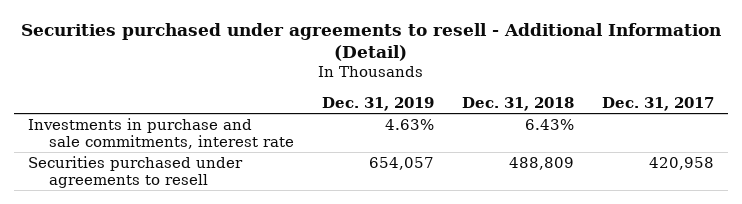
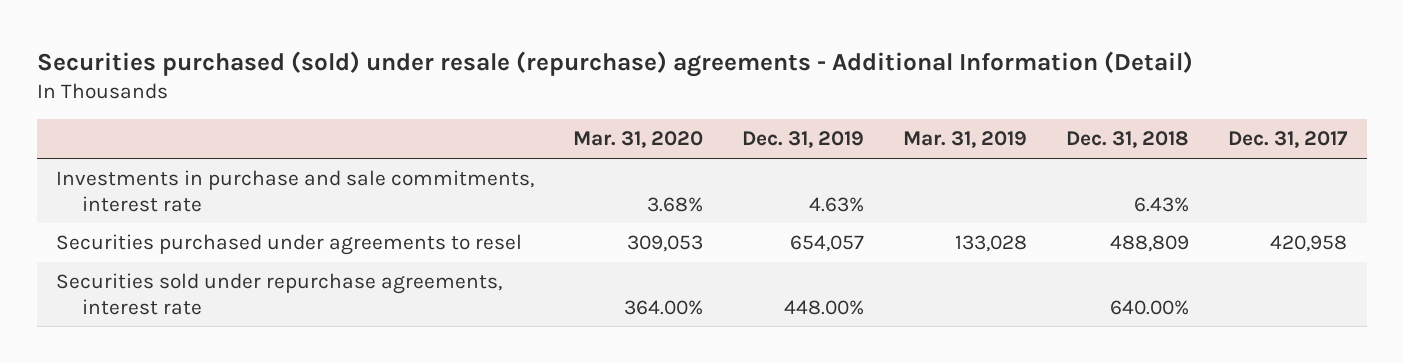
[20,22,721,61] Securities purchased under agreements to resell - Additional Information (Detail) -> [36,50,1193,77] Securities purchased (sold) under resale (repurchase) agreements - Additional Information (Detail)
none -> [573,131,704,149] Mar. 31, 2020
none -> [903,131,1028,149] Mar. 31, 2019
[27,155,243,188] Securities purchased under agreements to resell -> [56,234,523,256] Securities purchased under agreements to resel
none -> [56,273,503,315] Securities sold under repurchase agreements, interest rate

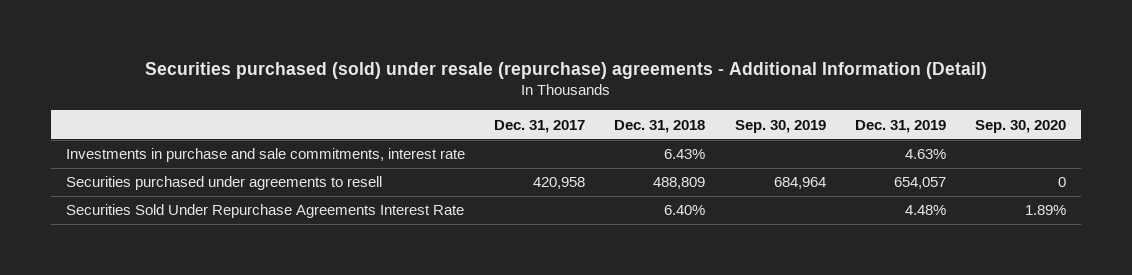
[573,131,704,149] Mar. 31, 2020 -> none
[903,131,1028,149] Mar. 31, 2019 -> none
none -> [734,119,826,133] Sep. 30, 2019
none -> [975,119,1067,133] Sep. 30, 2020
[56,234,523,256] Securities purchased under agreements to resel -> [65,176,382,191] Securities purchased under agreements to resell
[56,273,503,315] Securities sold under repurchase agreements, interest rate -> [65,204,464,219] Securities Sold Under Repurchase Agreements Interest Rate
[784,299,865,315] 448.00% -> [905,205,947,216] 4.48%
[1110,299,1190,315] 640.00% -> [664,205,706,216] 6.40%

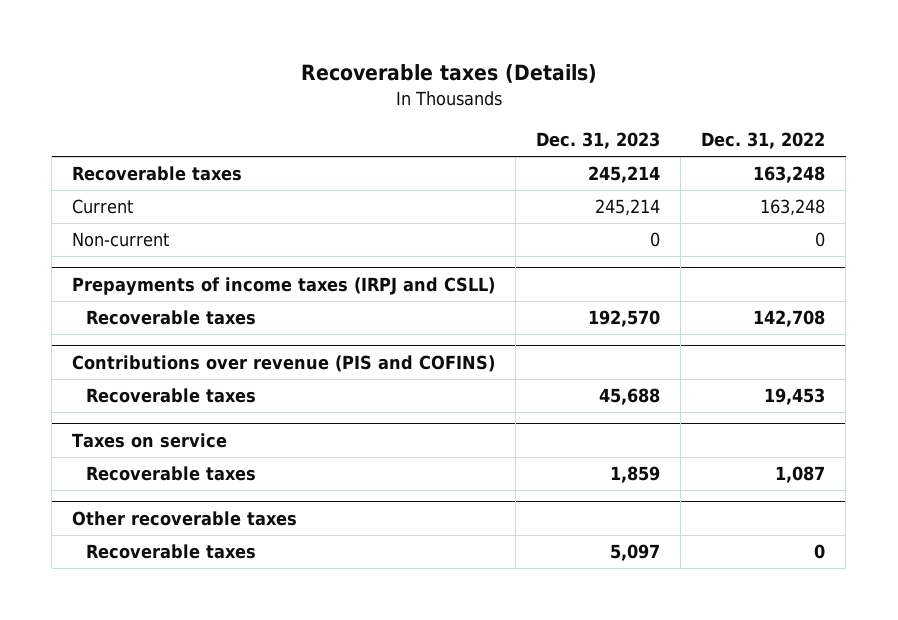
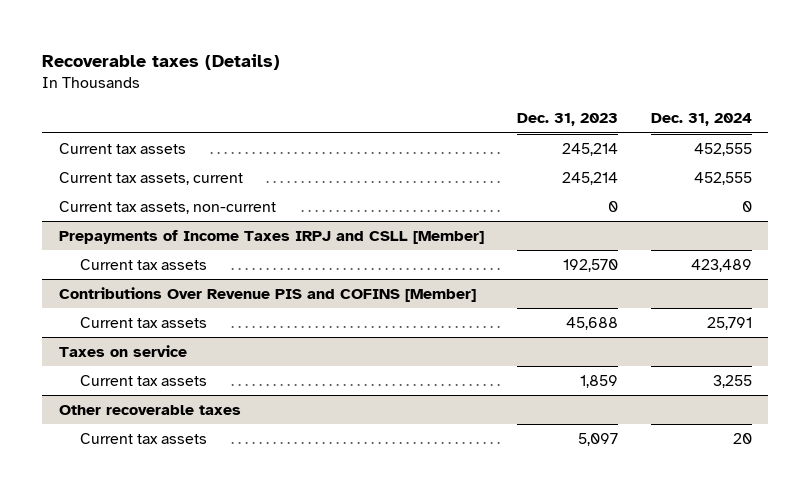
[701,132,826,150] Dec. 31, 2022 -> none
none -> [650,113,752,127] Dec. 31, 2024
[72,166,243,182] Recoverable taxes -> [58,143,186,155] Current tax assets
[72,199,134,215] Current -> [58,172,243,186] Current tax assets, current
[72,232,170,248] Non-current -> [58,201,276,215] Current tax assets, non-current
[72,277,496,296] Prepayments of income taxes (IRPJ and CSLL) -> [58,230,484,245] Prepayments of Income Taxes IRPJ and CSLL [Member]
[86,310,257,326] Recoverable taxes -> [79,259,207,271] Current tax assets
[72,355,496,373] Contributions over revenue (PIS and COFINS) -> [58,287,476,303] Contributions Over Revenue PIS and COFINS [Member]
[86,388,257,404] Recoverable taxes -> [79,317,207,329] Current tax assets
[86,466,257,482] Recoverable taxes -> [79,375,207,387] Current tax assets
[86,544,257,560] Recoverable taxes -> [79,433,207,445] Current tax assets

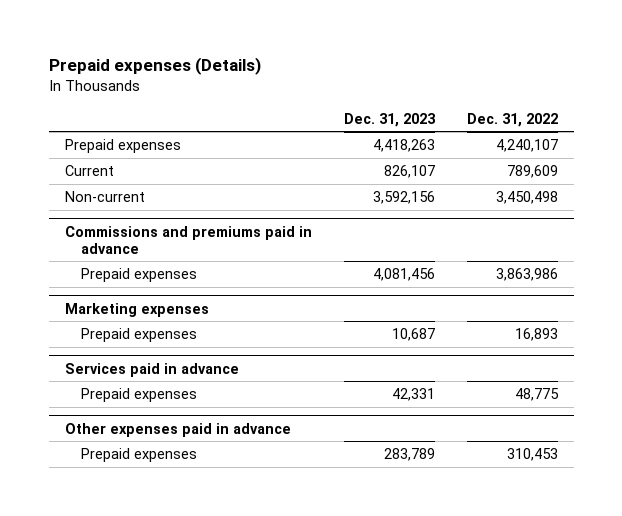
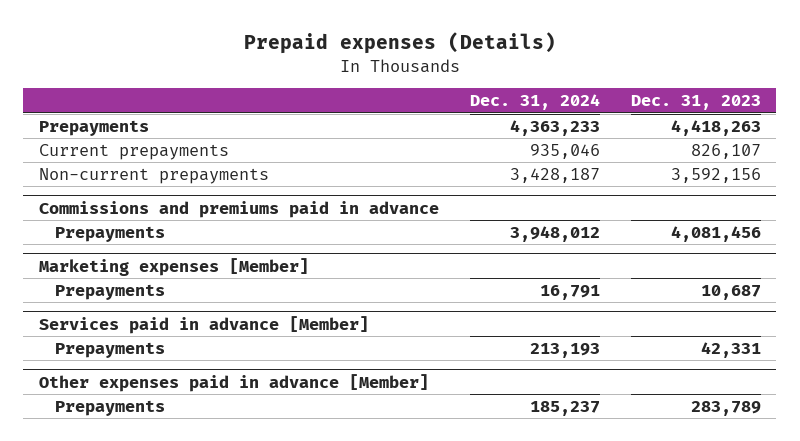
[466,112,558,127] Dec. 31, 2022 -> none
none -> [469,94,600,111] Dec. 31, 2024
[64,139,181,154] Prepaid expenses -> [38,120,149,137] Prepayments
[64,165,114,177] Current -> [38,144,229,161] Current prepayments
[64,191,145,203] Non-current -> [38,168,269,185] Non-current prepayments
[81,268,198,283] Prepaid expenses -> [55,226,166,243] Prepayments
[64,302,209,317] Marketing expenses -> [38,257,309,276] Marketing expenses [Member]
[81,328,198,343] Prepaid expenses -> [55,284,166,301] Prepayments
[64,362,239,377] Services paid in advance -> [38,315,369,334] Services paid in advance [Member]
[81,388,198,403] Prepaid expenses -> [55,342,166,359] Prepayments
[64,422,291,437] Other expenses paid in advance -> [38,373,429,392] Other expenses paid in advance [Member]
[81,448,198,463] Prepaid expenses -> [55,400,166,417] Prepayments

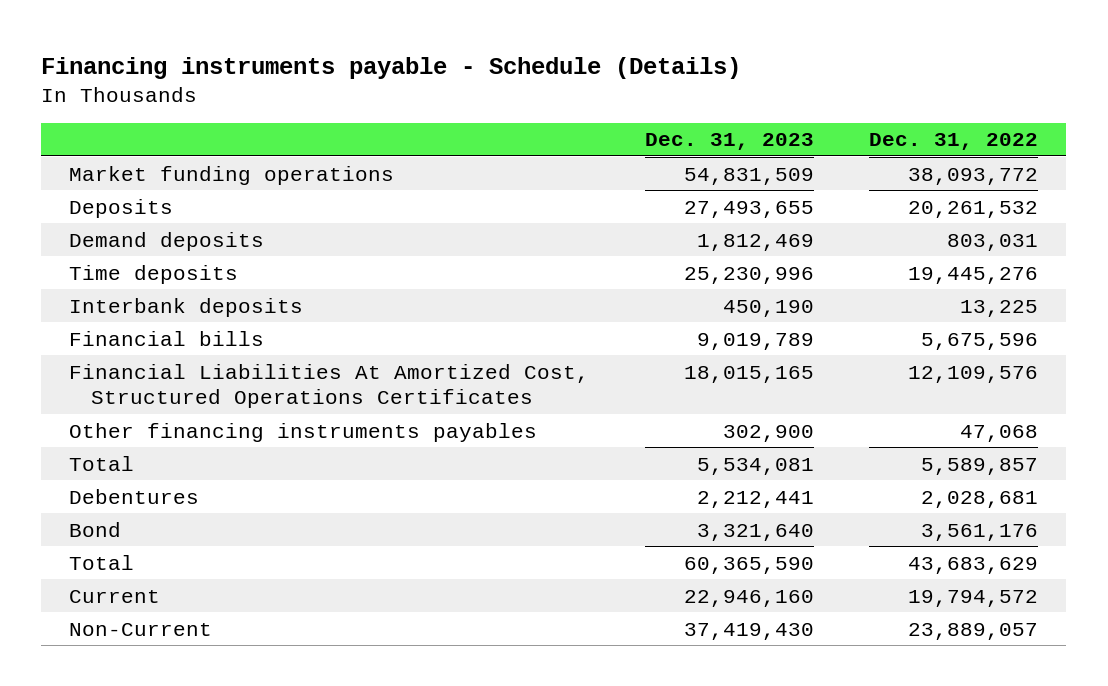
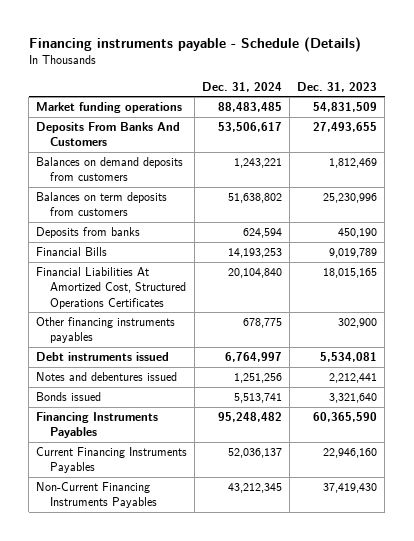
[869,133,1039,151] Dec. 31, 2022 -> none
none -> [202,81,283,92] Dec. 31, 2024
[69,198,174,218] Deposits -> [36,122,181,147] Deposits From Banks And Customers
[69,231,265,251] Demand deposits -> [36,157,184,182] Balances on demand deposits from customers
[69,264,239,284] Time deposits -> [36,192,168,217] Balances on term deposits from customers
[69,297,304,317] Interbank deposits -> [36,227,141,239] Deposits from banks
[69,330,265,346] Financial bills -> [36,247,108,257] Financial Bills
[69,455,135,471] Total -> [36,352,170,362] Debt instruments issued
[69,488,200,504] Debentures -> [36,372,178,382] Notes and debentures issued
[69,521,122,537] Bond -> [36,392,102,402] Bonds issued
[69,554,135,570] Total -> [36,412,159,439] Financing Instruments Payables
[69,589,161,603] Current -> [36,447,188,474] Current Financing Instruments Payables
[69,622,213,636] Non-Current -> [36,482,157,509] Non-Current Financing Instruments Payables

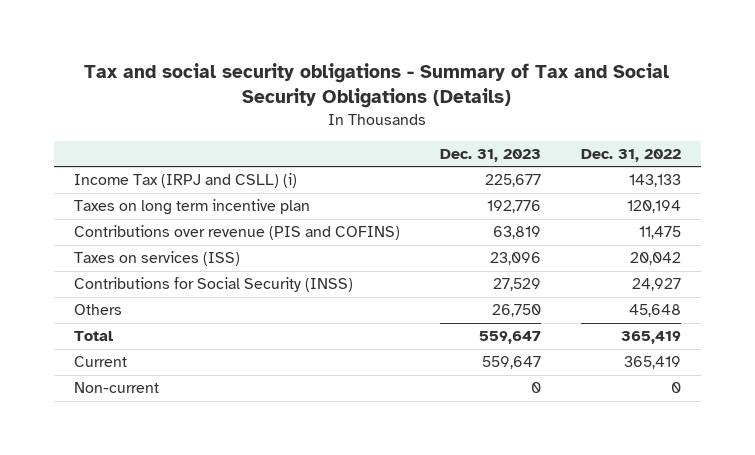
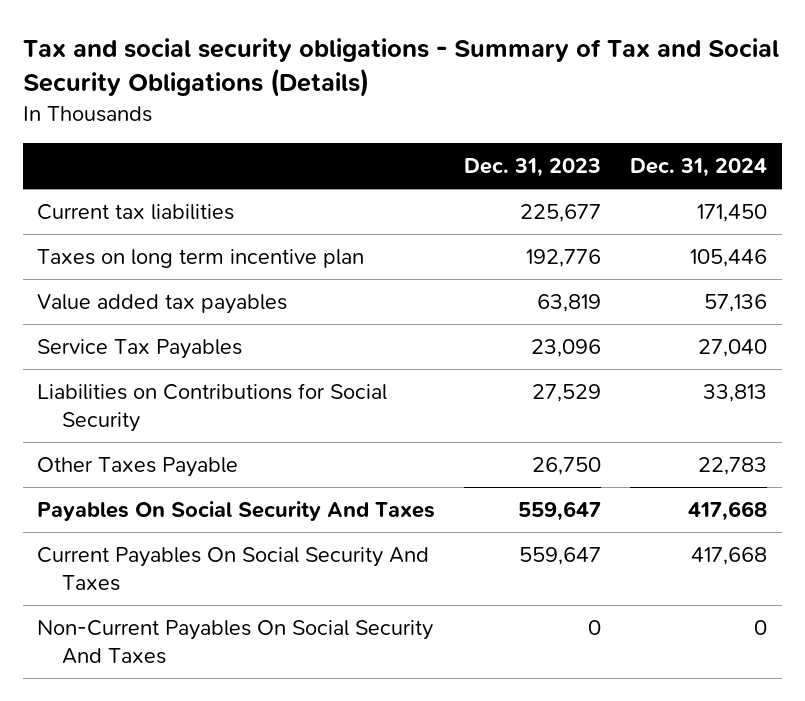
[580,149,681,163] Dec. 31, 2022 -> none
none -> [630,158,768,178] Dec. 31, 2024
[73,173,297,189] Income Tax (IRPJ and CSLL) (i) -> [37,204,235,221] Current tax liabilities
[73,225,400,241] Contributions over revenue (PIS and COFINS) -> [37,294,288,315] Value added tax payables
[73,251,240,267] Taxes on services (ISS) -> [37,339,243,360] Service Tax Payables
[73,277,353,293] Contributions for Social Security (INSS) -> [37,383,388,432] Liabilities on Contributions for Social Security
[73,304,122,316] Others -> [37,457,239,478] Other Taxes Payable
[73,331,113,342] Total -> [37,501,436,522] Payables On Social Security And Taxes
[73,356,127,368] Current -> [37,547,430,591] Current Payables On Social Security And Taxes
[73,382,159,394] Non-current -> [37,620,434,664] Non-Current Payables On Social Security And Taxes

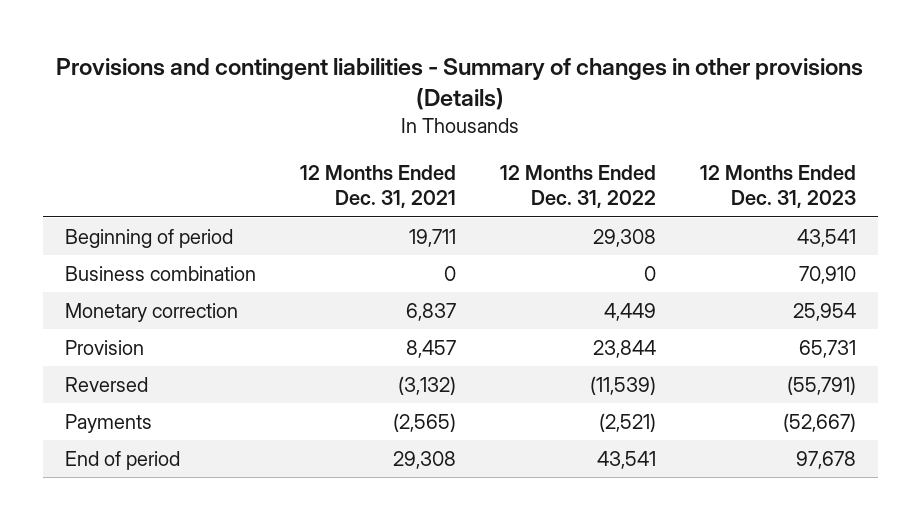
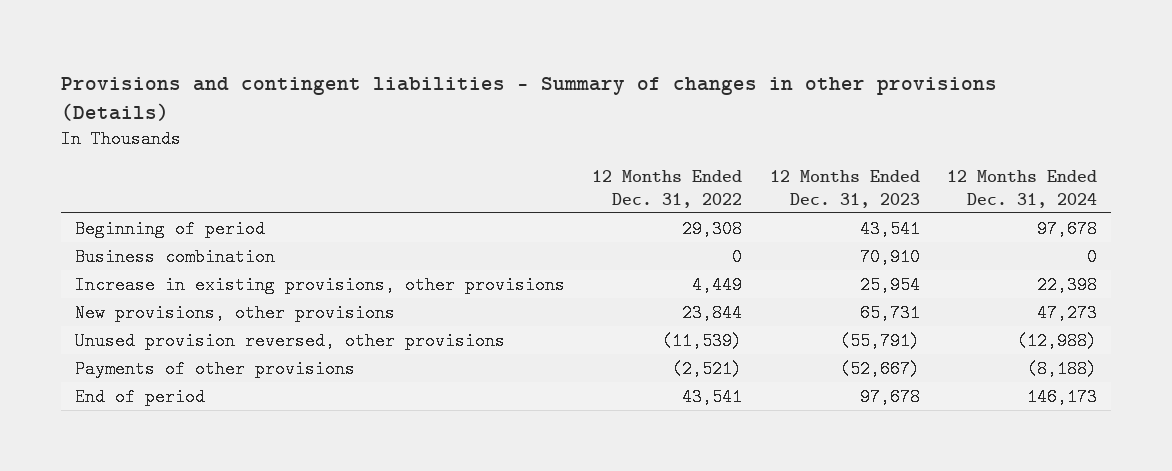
[300,164,457,209] 12 Months Ended Dec. 31, 2021 -> none
none -> [947,170,1098,208] 12 Months Ended Dec. 31, 2024
[65,303,239,323] Monetary correction -> [74,275,565,294] Increase in existing provisions, other provisions
[65,340,145,356] Provision -> [74,303,395,322] New provisions, other provisions
[65,377,149,393] Reversed -> [74,331,505,350] Unused provision reversed, other provisions
[65,414,153,434] Payments -> [74,359,355,378] Payments of other provisions

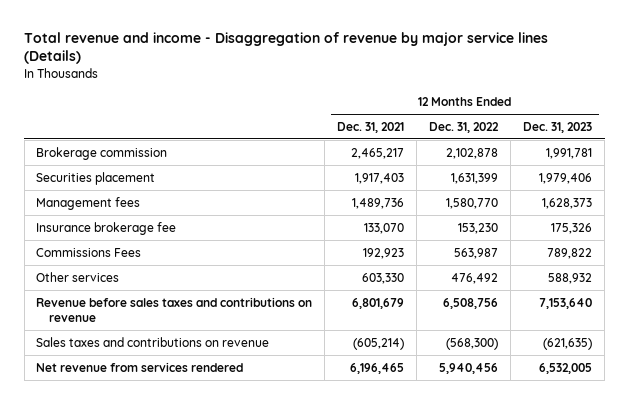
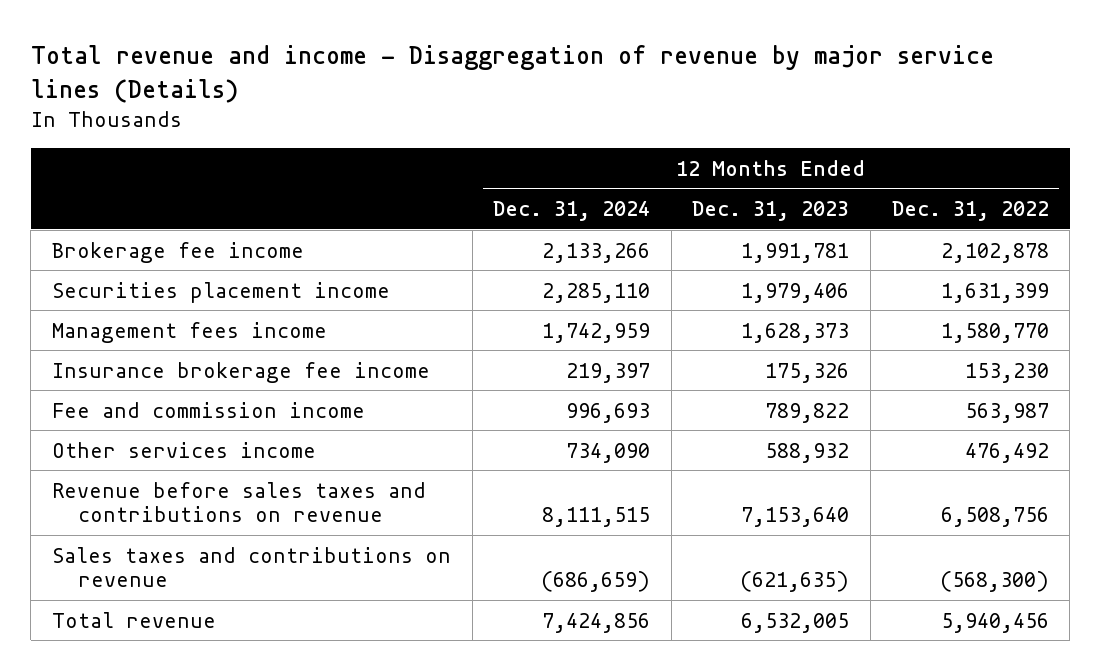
[337,121,405,133] Dec. 31, 2021 -> none
none -> [493,201,651,222] Dec. 31, 2024
[36,146,168,160] Brokerage commission -> [52,241,305,263] Brokerage fee income
[36,171,156,185] Securities placement -> [52,281,391,303] Securities placement income
[36,196,141,210] Management fees -> [52,321,328,343] Management fees income
[36,221,177,235] Insurance brokerage fee -> [52,361,431,383] Insurance brokerage fee income
[36,247,142,257] Commissions Fees -> [52,401,366,418] Fee and commission income
[36,271,120,282] Other services -> [52,441,317,458] Other services income
[36,361,244,372] Net revenue from services rendered -> [52,611,217,628] Total revenue

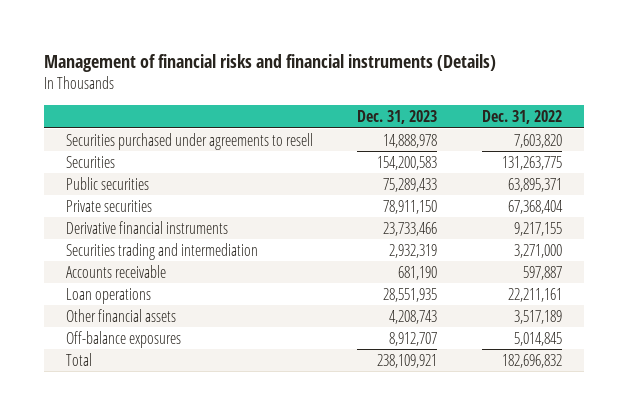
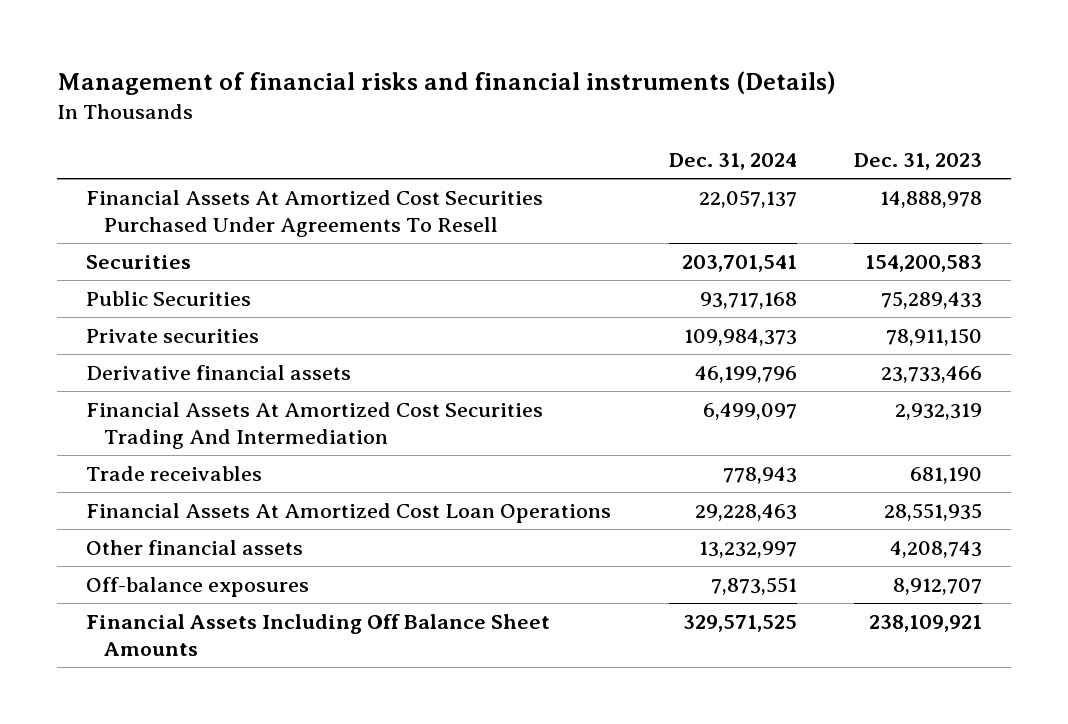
[481,110,562,125] Dec. 31, 2022 -> none
none -> [668,152,797,170] Dec. 31, 2024
[65,132,313,150] Securities purchased under agreements to resell -> [85,190,543,237] Financial Assets At Amortized Cost Securities Purchased Under Agreements To Resell
[65,176,149,190] Public securities -> [85,291,251,307] Public Securities
[65,220,228,234] Derivative financial instruments -> [85,365,351,381] Derivative financial assets
[65,242,258,260] Securities trading and intermediation -> [85,402,543,449] Financial Assets At Amortized Cost Securities Trading And Intermediation
[65,264,166,278] Accounts receivable -> [85,466,262,482] Trade receivables
[65,287,151,304] Loan operations -> [85,503,611,524] Financial Assets At Amortized Cost Loan Operations
[65,352,92,366] Total -> [85,614,550,656] Financial Assets Including Off Balance Sheet Amounts

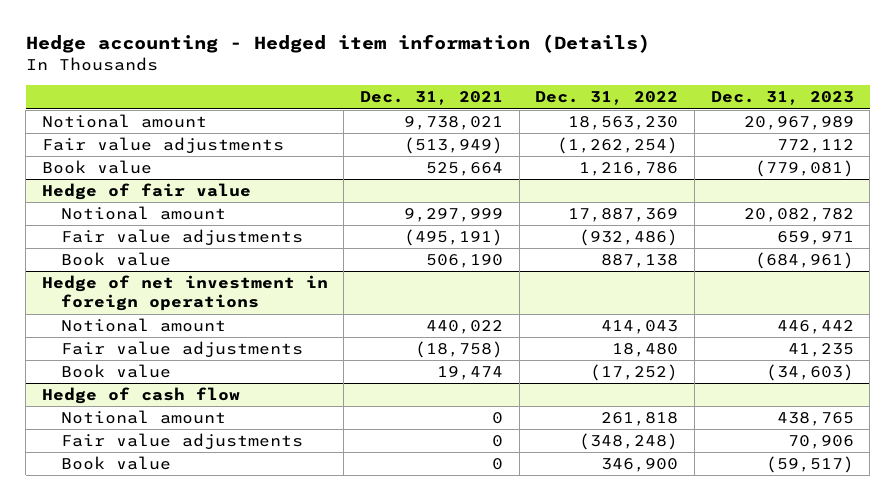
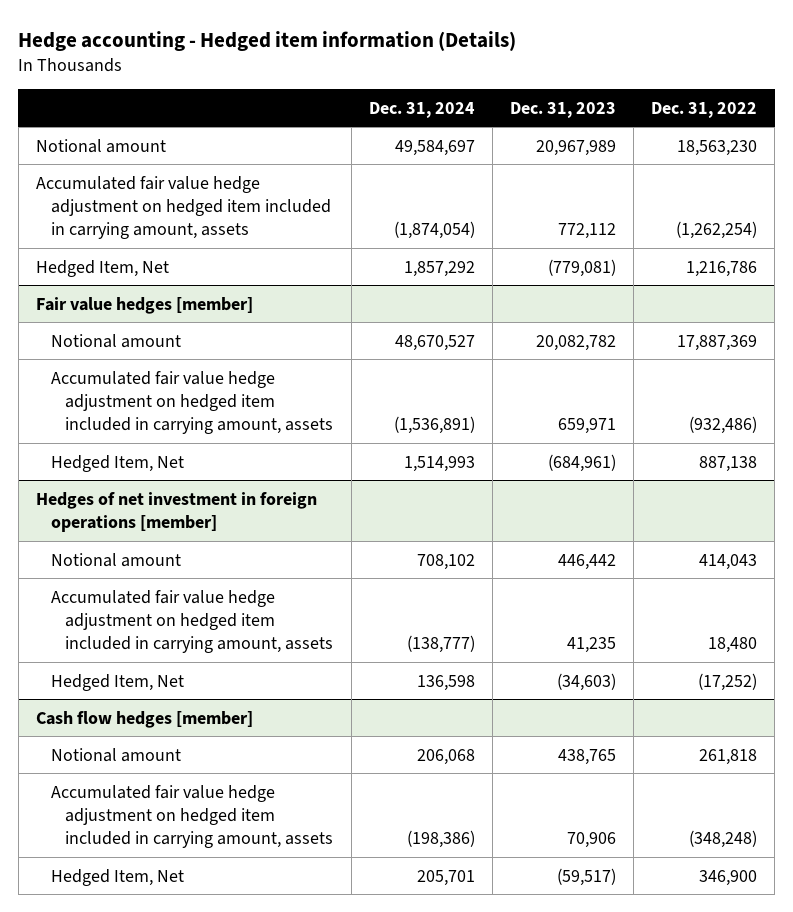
[360,91,504,106] Dec. 31, 2021 -> none
none -> [368,101,475,118] Dec. 31, 2024
[41,137,284,155] Fair value adjustments -> [36,175,331,240] Accumulated fair value hedge adjustment on hedged item included in carrying amount, assets
[41,160,152,175] Book value -> [36,259,170,277] Hedged Item, Net
[41,183,251,201] Hedge of fair value -> [36,296,254,314] Fair value hedges [member]
[60,229,303,247] Fair value adjustments -> [50,370,334,435] Accumulated fair value hedge adjustment on hedged item included in carrying amount, assets
[60,252,171,267] Book value -> [50,454,184,472] Hedged Item, Net
[41,275,328,312] Hedge of net investment in foreign operations -> [36,491,318,532] Hedges of net investment in foreign operations [member]
[60,341,303,359] Fair value adjustments -> [50,589,334,654] Accumulated fair value hedge adjustment on hedged item included in carrying amount, assets
[60,364,171,379] Book value -> [50,673,184,691] Hedged Item, Net
[41,387,240,405] Hedge of cash flow -> [36,710,254,728] Cash flow hedges [member]
[60,433,303,451] Fair value adjustments -> [50,784,334,849] Accumulated fair value hedge adjustment on hedged item included in carrying amount, assets
[60,456,171,471] Book value -> [50,868,184,886] Hedged Item, Net

